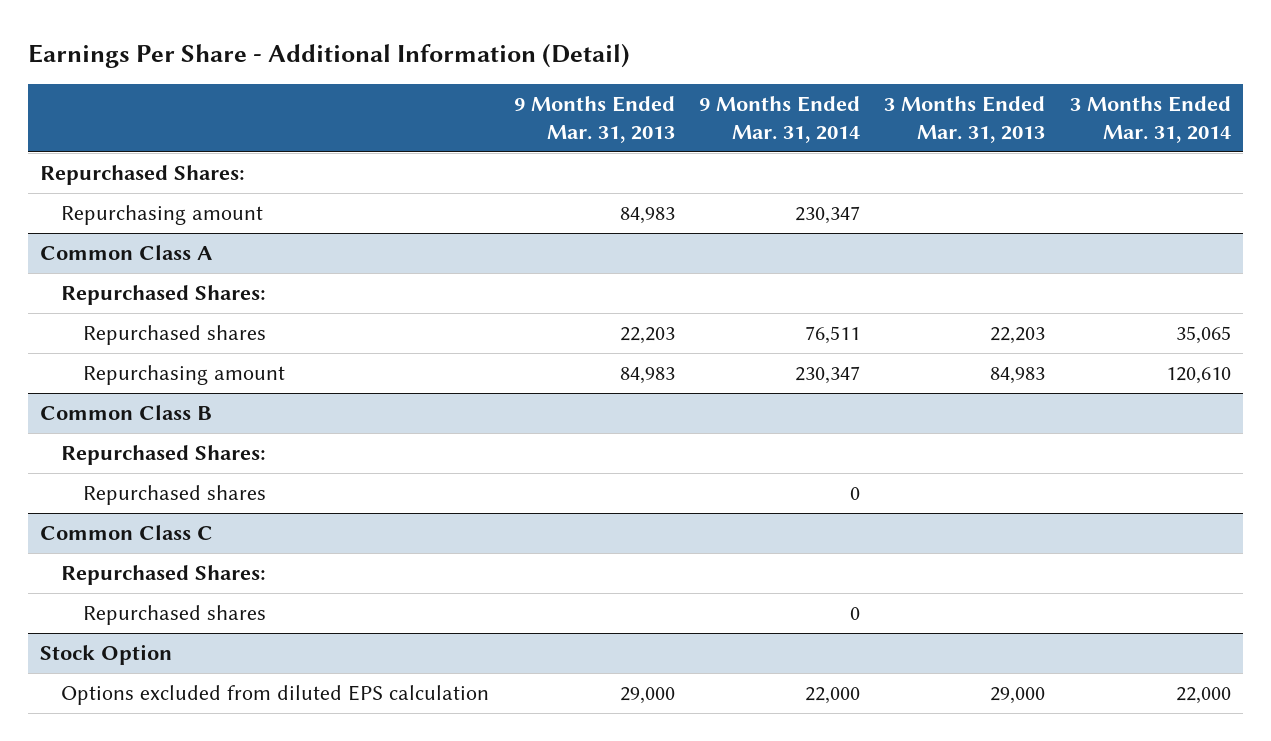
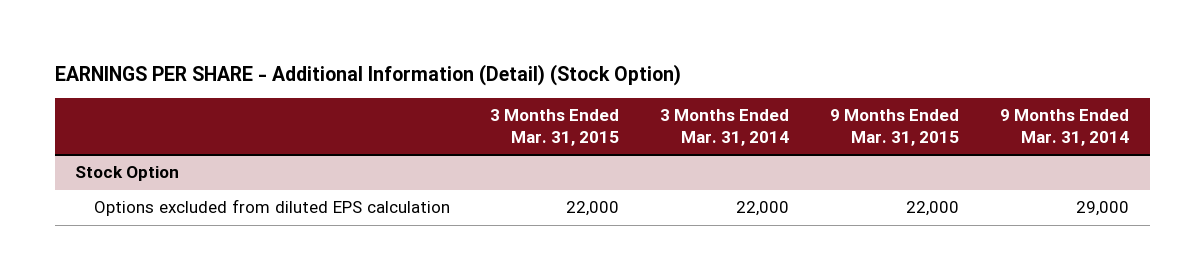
[27,43,630,69] Earnings Per Share - Additional Information (Detail) -> [54,63,681,86] EARNINGS PER SHARE - Additional Information (Detail) (Stock Option)
[513,96,675,143] 9 Months Ended Mar. 31, 2013 -> none
[884,96,1046,143] 3 Months Ended Mar. 31, 2013 -> none
none -> [490,109,620,147] 3 Months Ended Mar. 31, 2015
none -> [830,109,960,147] 9 Months Ended Mar. 31, 2015
[40,165,246,186] Repurchased Shares: -> none
[61,205,264,226] Repurchasing amount -> none
[40,245,213,261] Common Class A -> none
[61,285,267,306] Repurchased Shares: -> none
[82,325,266,346] Repurchased shares -> none
[82,365,285,386] Repurchasing amount -> none
[40,405,213,421] Common Class B -> none
[61,445,267,466] Repurchased Shares: -> none
[82,485,266,506] Repurchased shares -> none
[40,525,214,541] Common Class C -> none
[61,565,267,586] Repurchased Shares: -> none
[82,605,266,626] Repurchased shares -> none
[804,687,860,705] 22,000 -> [1076,201,1130,217] 29,000

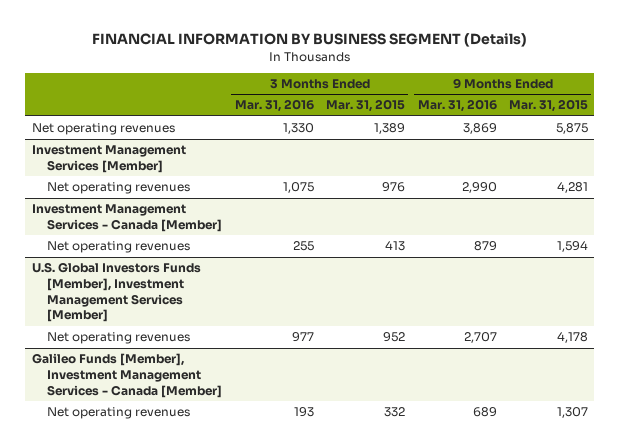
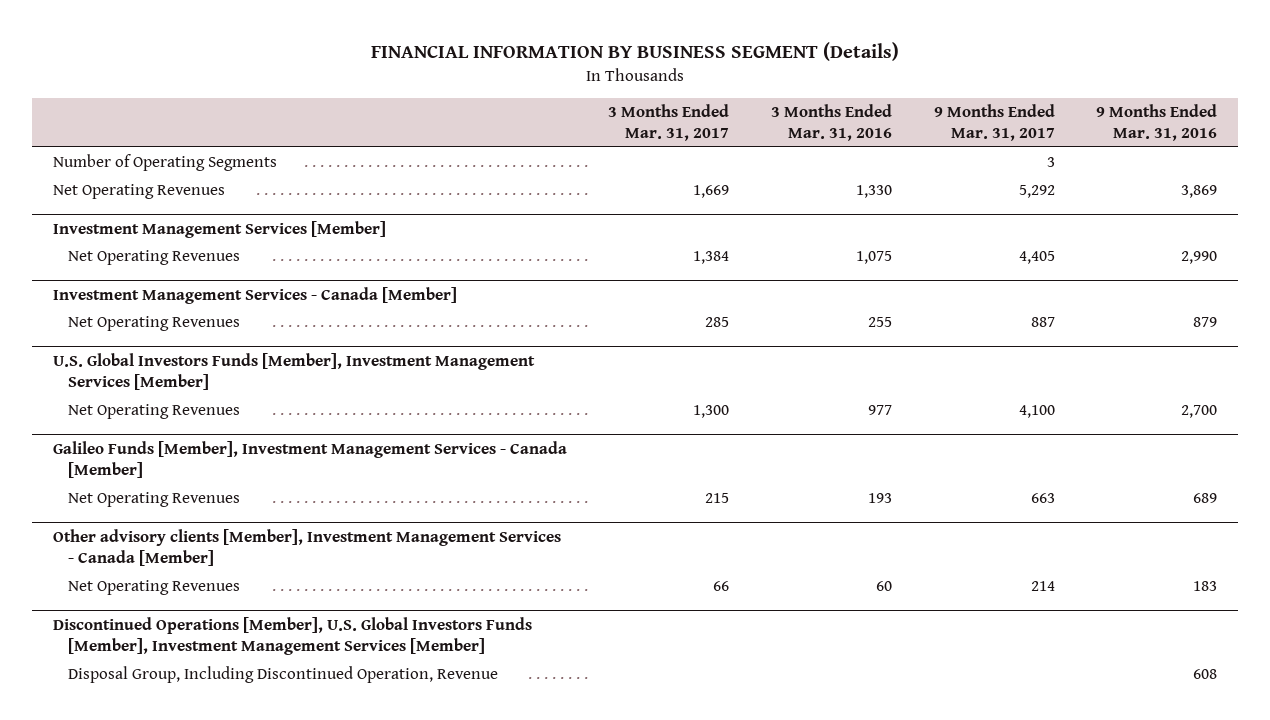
[326,99,406,113] Mar. 31, 2015 -> none
[509,99,589,113] Mar. 31, 2015 -> none
none -> [608,103,730,142] 3 Months Ended Mar. 31, 2017
none -> [933,103,1055,142] 9 Months Ended Mar. 31, 2017
none -> [52,154,277,172] Number of Operating Segments
[31,123,175,136] Net operating revenues -> [52,184,225,200] Net Operating Revenues
[47,182,191,195] Net operating revenues -> [67,250,240,266] Net Operating Revenues
[47,241,191,254] Net operating revenues -> [67,316,240,332] Net Operating Revenues
[47,332,191,345] Net operating revenues -> [67,404,240,420] Net Operating Revenues
[463,332,497,344] 2,707 -> [1181,405,1218,419] 2,700
[47,407,191,420] Net operating revenues -> [67,492,240,508] Net Operating Revenues
none -> [52,528,561,567] Other advisory clients [Member], Investment Management Services - Canada [Member]
none -> [67,580,240,596] Net Operating Revenues
none -> [52,616,532,656] Discontinued Operations [Member], U.S. Global Investors Funds [Member], Investment Management Services [Member]
none -> [67,666,498,684] Disposal Group, Including Discontinued Operation, Revenue

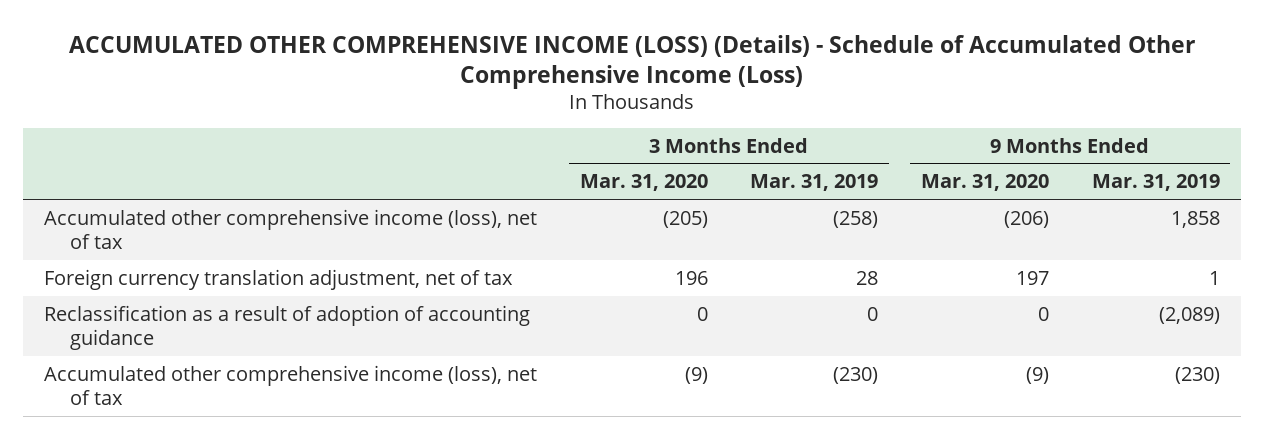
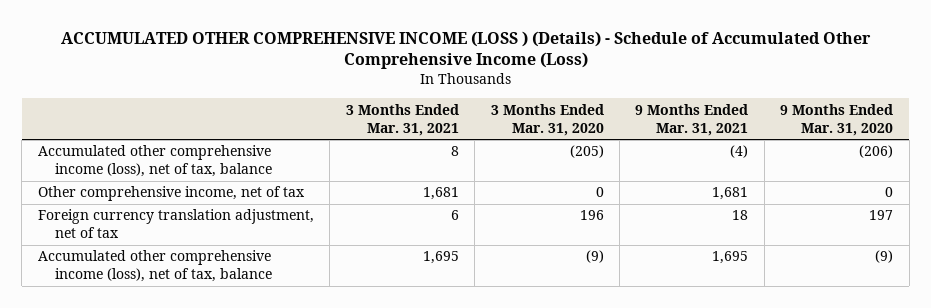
[68,34,1195,89] ACCUMULATED OTHER COMPREHENSIVE INCOME (LOSS) (Details) - Schedule of Accumulated Other Comprehensive Income (Loss) -> [60,30,871,70] ACCUMULATED OTHER COMPREHENSIVE INCOME (LOSS ) (Details) - Schedule of Accumulated Other Comprehensive Income (Loss)
[750,174,879,192] Mar. 31, 2019 -> none
[1091,174,1220,192] Mar. 31, 2019 -> none
none -> [345,103,459,136] 3 Months Ended Mar. 31, 2021
none -> [635,103,749,136] 9 Months Ended Mar. 31, 2021
[43,208,537,249] Accumulated other comprehensive income (loss), net of tax -> [37,145,273,178] Accumulated other comprehensive income (loss), net of tax, balance
none -> [37,186,305,202] Other comprehensive income, net of tax
[43,304,530,350] Reclassification as a result of adoption of accounting guidance -> none
[43,364,537,405] Accumulated other comprehensive income (loss), net of tax -> [37,250,273,283] Accumulated other comprehensive income (loss), net of tax, balance

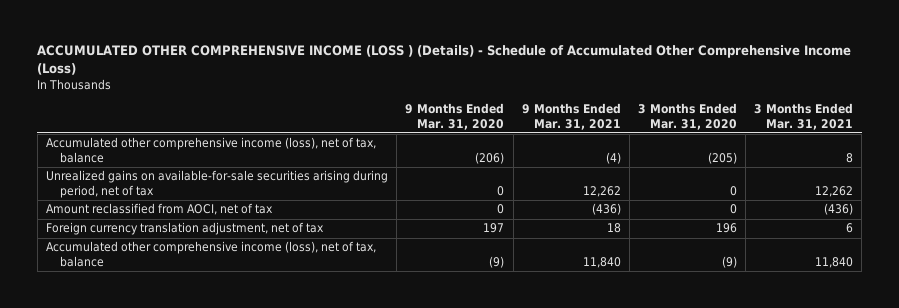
[37,186,305,202] Other comprehensive income, net of tax -> none
none -> [46,170,389,198] Unrealized gains on available-for-sale securities arising during period, net of tax
none -> [46,203,274,216] Amount reclassified from AOCI, net of tax
[422,251,459,265] 1,695 -> [815,256,854,268] 11,840
[712,251,749,265] 1,695 -> [582,256,621,268] 11,840

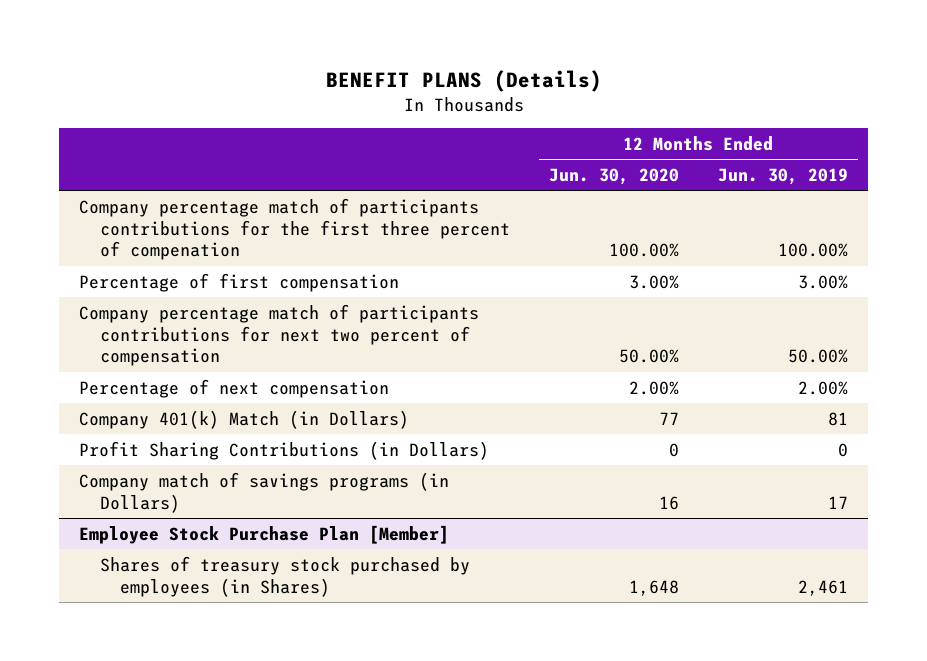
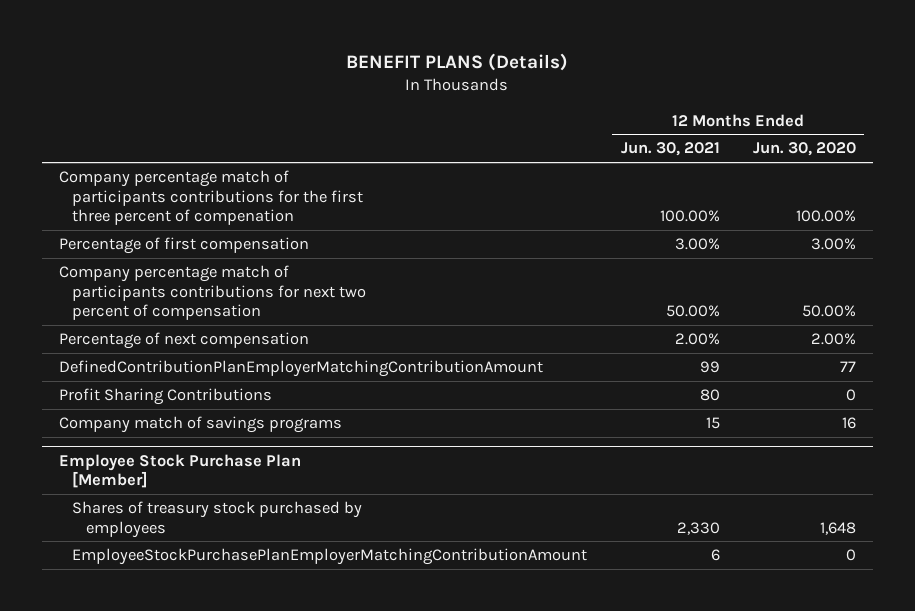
[718,167,849,185] Jun. 30, 2019 -> none
none -> [620,142,720,157] Jun. 30, 2021
[79,409,410,429] Company 401(k) Match (in Dollars) -> none
none -> [58,360,543,378] DefinedContributionPlanEmployerMatchingContributionAmount
[79,440,490,460] Profit Sharing Contributions (in Dollars) -> [58,388,272,406] Profit Sharing Contributions
[79,471,450,513] Company match of savings programs (in Dollars) -> [58,416,342,434] Company match of savings programs
[99,555,470,597] Shares of treasury stock purchased by employees (in Shares) -> [72,501,363,538] Shares of treasury stock purchased by employees
none -> [72,548,588,566] EmployeeStockPurchasePlanEmployerMatchingContributionAmount

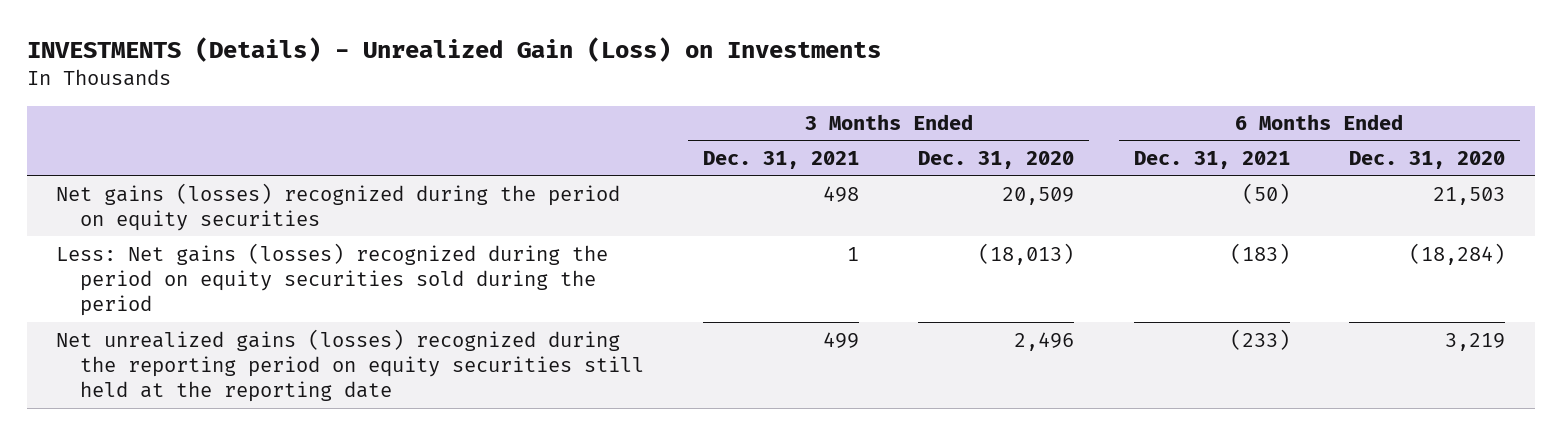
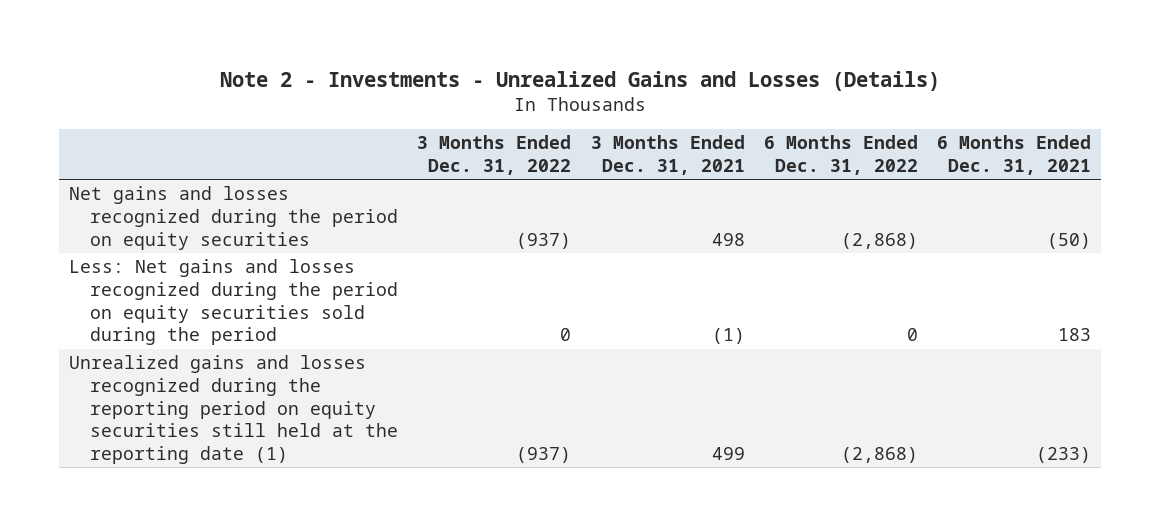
[26,37,881,63] INVESTMENTS (Details) - Unrealized Gain (Loss) on Investments -> [220,70,941,91] Note 2 - Investments - Unrealized Gains and Losses (Details)
[918,150,1075,169] Dec. 31, 2020 -> none
[1349,150,1506,169] Dec. 31, 2020 -> none
none -> [417,135,572,175] 3 Months Ended Dec. 31, 2022
none -> [764,135,919,175] 6 Months Ended Dec. 31, 2022
[56,182,621,231] Net gains (losses) recognized during the period on equity securities -> [68,186,399,250] Net gains and losses recognized during the period on equity securities
[56,242,609,317] Less: Net gains (losses) recognized during the period on equity securities sold during the period -> [68,259,399,346] Less: Net gains and losses recognized during the period on equity securities sold during the period
[847,246,860,261] 1 -> [711,328,745,345] (1)
[1229,242,1290,264] (183) -> [1058,328,1092,342] 183
[56,328,644,403] Net unrealized gains (losses) recognized during the reporting period on equity securities still held at the reporting date -> [68,355,399,464] Unrealized gains and losses recognized during the reporting period on equity securities still held at the reporting date (1)

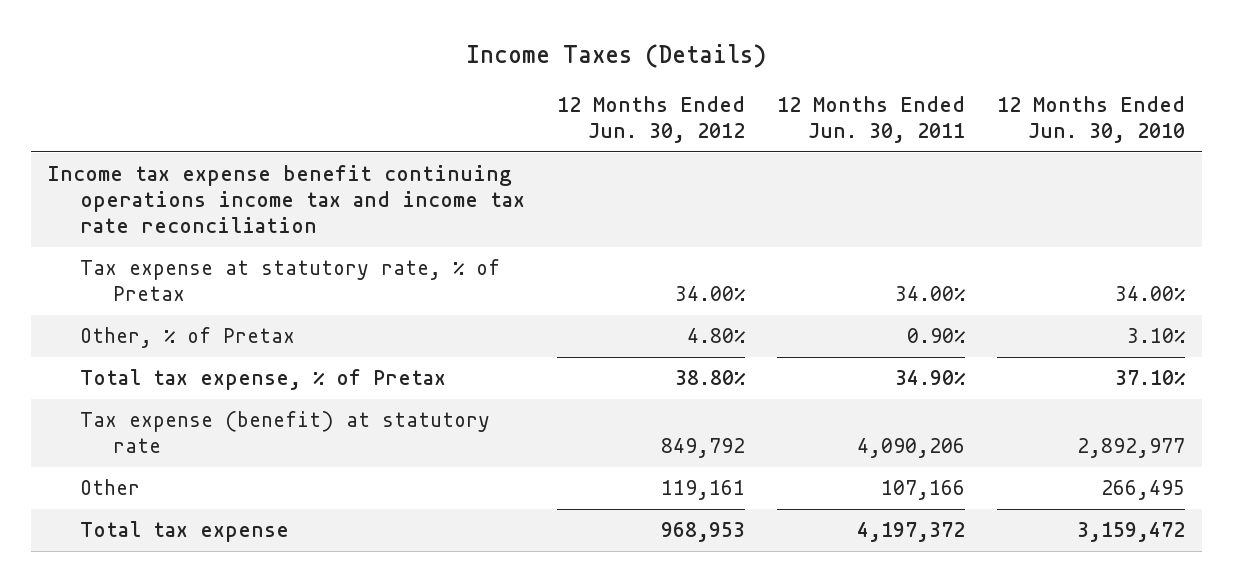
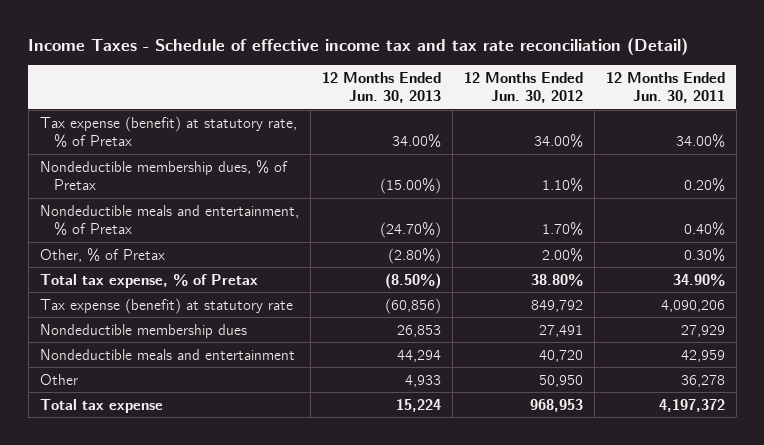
[466,44,767,69] Income Taxes (Details) -> [28,37,689,55] Income Taxes - Schedule of effective income tax and tax rate reconciliation (Detail)
[997,96,1186,144] 12 Months Ended Jun. 30, 2010 -> none
none -> [321,71,441,103] 12 Months Ended Jun. 30, 2013
[47,165,526,234] Income tax expense benefit continuing operations income tax and income tax rate reconciliation -> none
[80,259,501,302] Tax expense at statutory rate, % of Pretax -> [39,115,297,148] Tax expense (benefit) at statutory rate, % of Pretax
none -> [39,159,288,190] Nondeductible membership dues, % of Pretax
none -> [39,204,299,236] Nondeductible meals and entertainment, % of Pretax
[687,328,747,344] 4.80% -> [541,247,583,262] 2.00%
[907,328,967,344] 0.90% -> [683,247,725,262] 0.30%
none -> [39,323,247,338] Nondeductible membership dues
none -> [39,348,295,360] Nondeductible meals and entertainment
[661,480,746,501] 119,161 -> [538,374,583,387] 50,950
[881,480,966,501] 107,166 -> [680,374,725,387] 36,278

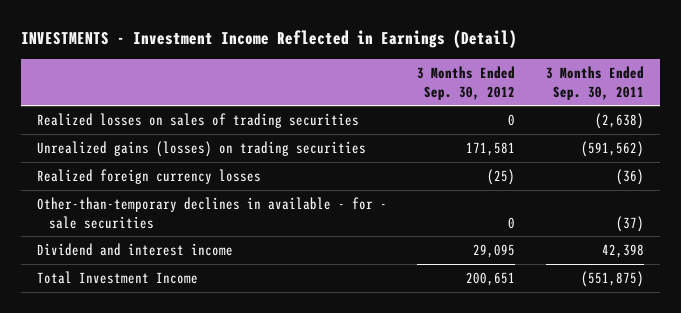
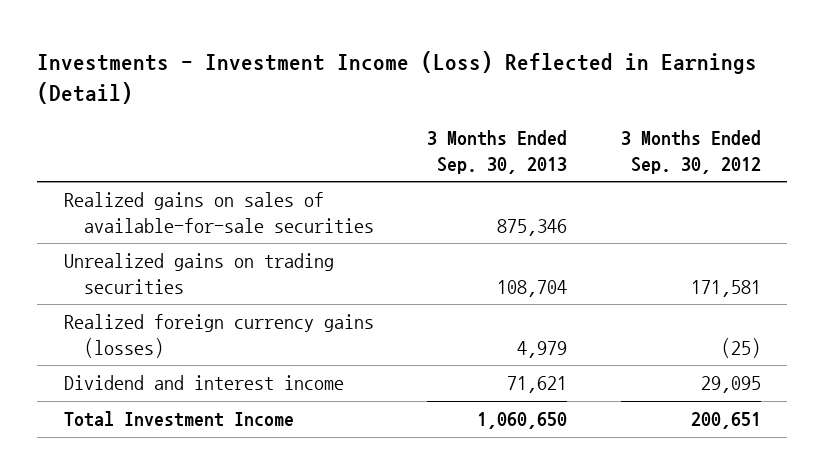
[21,30,518,49] INVESTMENTS - Investment Income Reflected in Earnings (Detail) -> [37,50,758,104] Investments - Investment Income (Loss) Reflected in Earnings (Detail)
[546,66,645,100] 3 Months Ended Sep. 30, 2011 -> none
none -> [427,130,568,174] 3 Months Ended Sep. 30, 2013
[36,112,359,128] Realized losses on sales of trading securities -> none
[36,196,387,229] Other-than-temporary declines in available - for - sale securities -> none
none -> [64,192,374,233] Realized gains on sales of available-for-sale securities
[36,140,366,157] Unrealized gains (losses) on trading securities -> [64,253,335,294] Unrealized gains on trading securities
[36,168,261,184] Realized foreign currency losses -> [64,314,375,358] Realized foreign currency gains (losses)

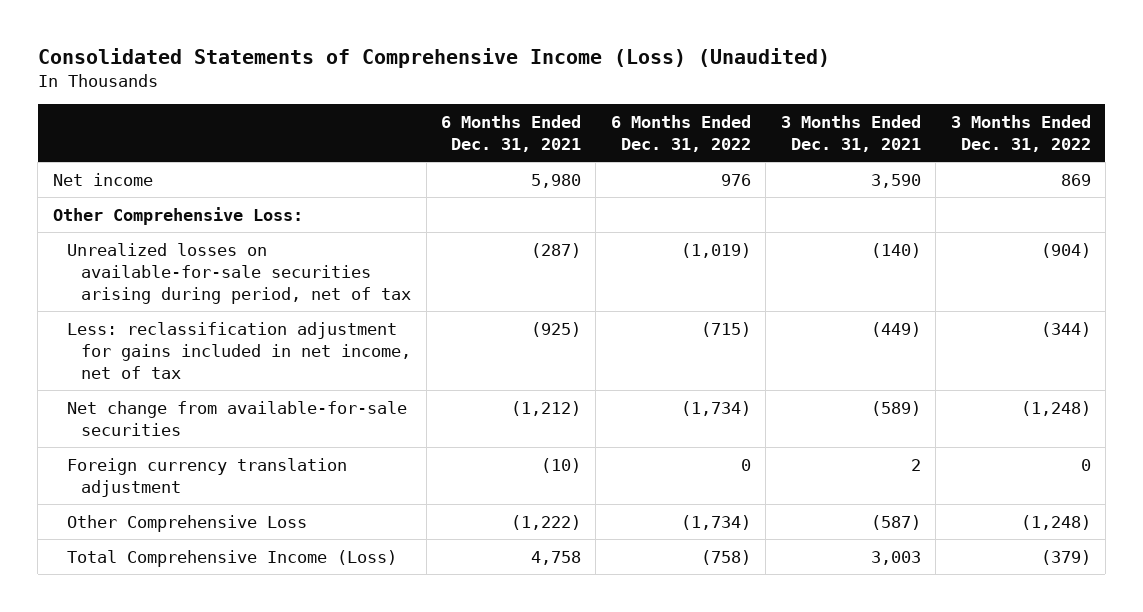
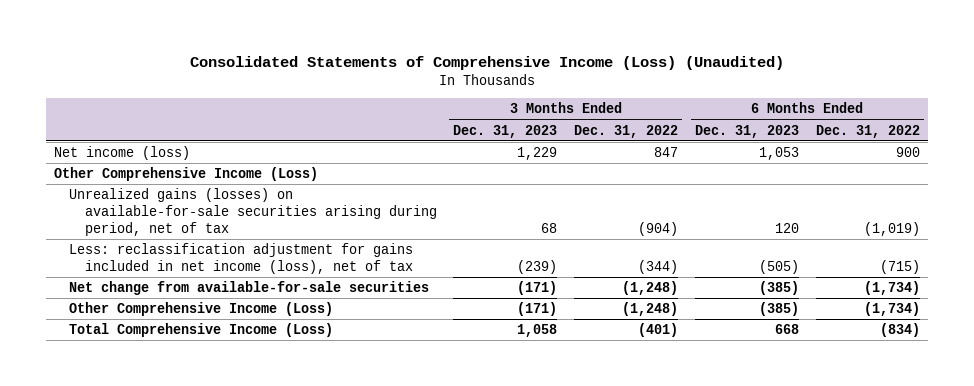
[441,114,582,152] 6 Months Ended Dec. 31, 2021 -> none
[780,114,921,152] 3 Months Ended Dec. 31, 2021 -> none
none -> [453,124,558,138] Dec. 31, 2023
none -> [694,124,799,138] Dec. 31, 2023
[52,172,153,186] Net income -> [53,146,190,161] Net income (loss)
[720,173,751,186] 976 -> [895,147,920,158] 900
[1060,173,1091,186] 869 -> [654,147,679,158] 847
[52,206,303,225] Other Comprehensive Loss: -> [53,167,318,182] Other Comprehensive Income (Loss)
[66,242,412,304] Unrealized losses on available-for-sale securities arising during period, net of tax -> [69,188,437,236] Unrealized gains (losses) on available-for-sale securities arising during period, net of tax
[66,321,412,379] Less: reclassification adjustment for gains included in net income, net of tax -> [69,243,414,274] Less: reclassification adjustment for gains included in net income (loss), net of tax
[66,457,347,497] Foreign currency translation adjustment -> none
[66,514,307,532] Other Comprehensive Loss -> [69,302,334,317] Other Comprehensive Income (Loss)
[700,549,751,565] (758) -> [879,323,920,338] (834)
[1040,549,1091,565] (379) -> [638,323,679,338] (401)

